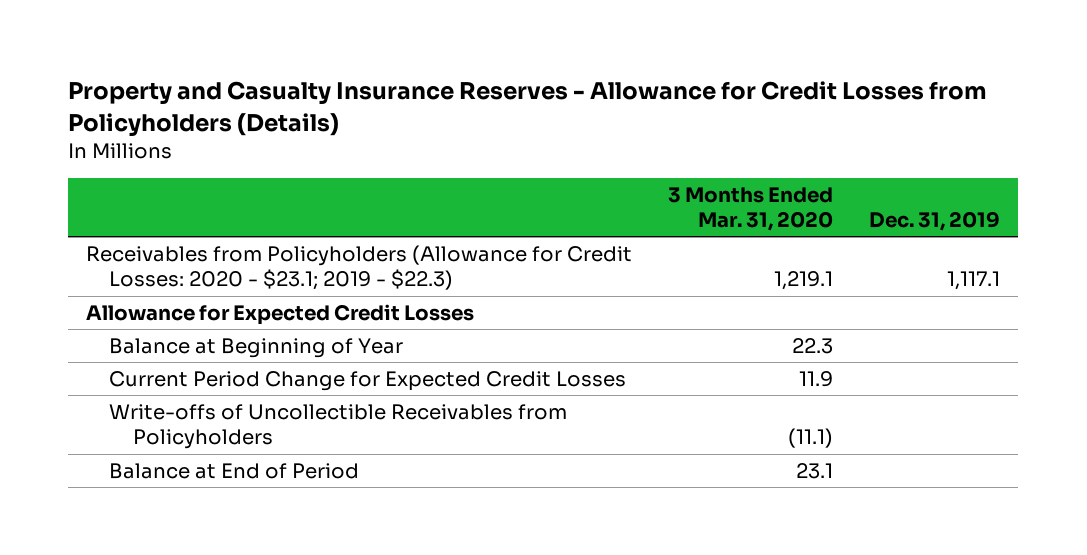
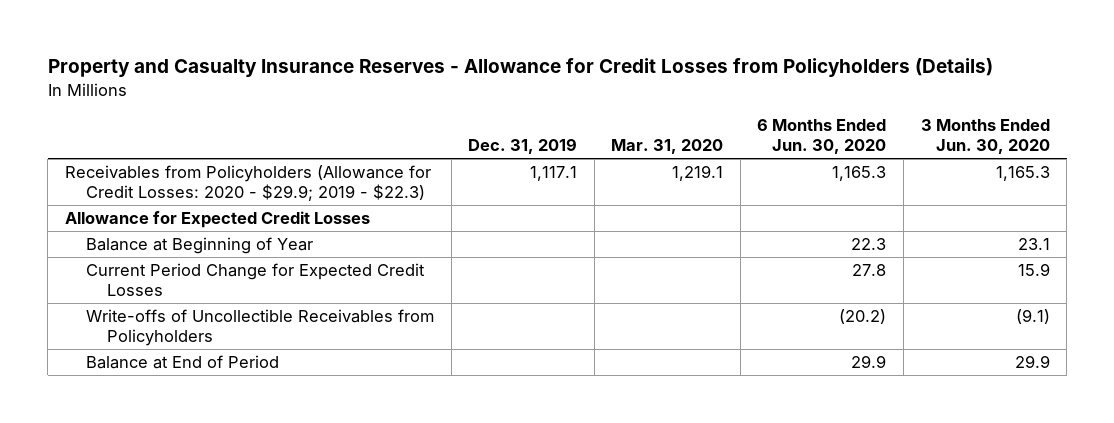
[668,186,834,232] 3 Months Ended Mar. 31, 2020 -> none
none -> [611,139,724,155] Mar. 31, 2020
none -> [757,119,887,155] 6 Months Ended Jun. 30, 2020
none -> [920,119,1050,155] 3 Months Ended Jun. 30, 2020
[86,244,633,291] Receivables from Policyholders (Allowance for Credit Losses: 2020 - $23.1; 2019 - $22.3) -> [64,165,431,202] Receivables from Policyholders (Allowance for Credit Losses: 2020 - $29.9; 2019 - $22.3)

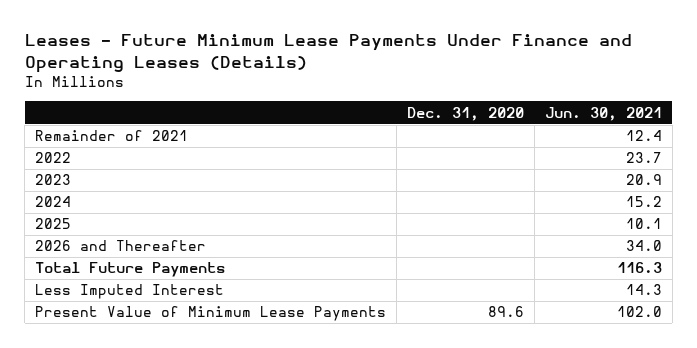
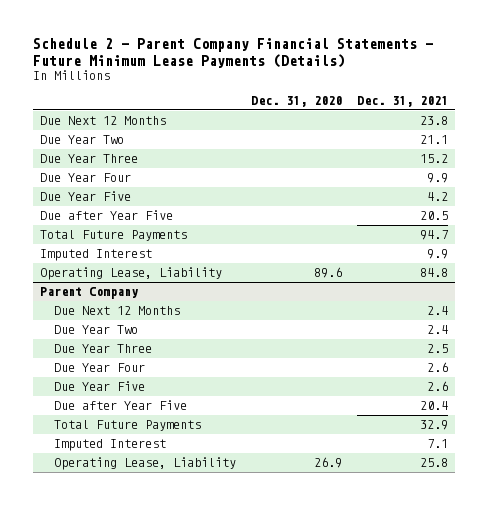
[24,34,632,74] Leases - Future Minimum Lease Payments Under Finance and Operating Leases (Details) -> [32,38,433,68] Schedule 2 - Parent Company Financial Statements - Future Minimum Lease Payments (Details)
[544,106,662,121] Jun. 30, 2021 -> none
none -> [356,96,448,108] Dec. 31, 2021
[35,130,189,142] Remainder of 2021 -> [40,116,167,126] Due Next 12 Months
[35,152,72,164] 2022 -> [40,135,125,145] Due Year Two
[35,174,72,186] 2023 -> [40,154,139,164] Due Year Three
[35,196,72,208] 2024 -> [40,173,132,183] Due Year Four
[35,218,72,230] 2025 -> [40,191,132,202] Due Year Five
[35,240,207,252] 2026 and Thereafter -> [40,210,174,221] Due after Year Five
[35,284,225,300] Less Imputed Interest -> [40,249,153,262] Imputed Interest
[35,306,387,322] Present Value of Minimum Lease Payments -> [40,267,223,281] Operating Lease, Liability
none -> [40,287,139,300] Parent Company
none -> [53,306,180,316] Due Next 12 Months
none -> [53,325,138,335] Due Year Two
none -> [53,344,152,354] Due Year Three
none -> [53,363,145,373] Due Year Four
none -> [53,381,145,392] Due Year Five
none -> [53,400,187,411] Due after Year Five
none -> [53,420,201,432] Total Future Payments
none -> [53,439,166,452] Imputed Interest
none -> [53,457,236,471] Operating Lease, Liability

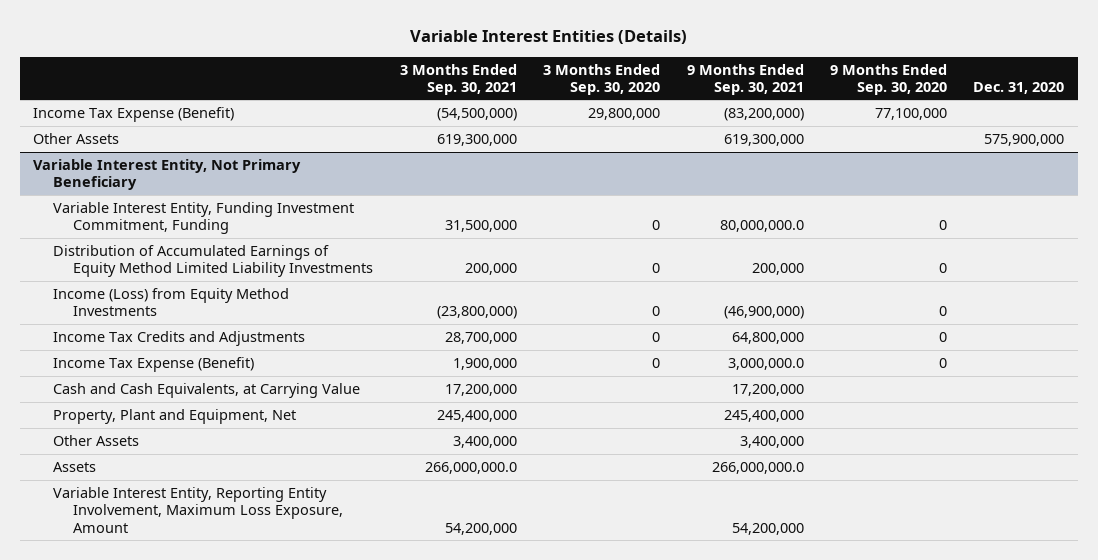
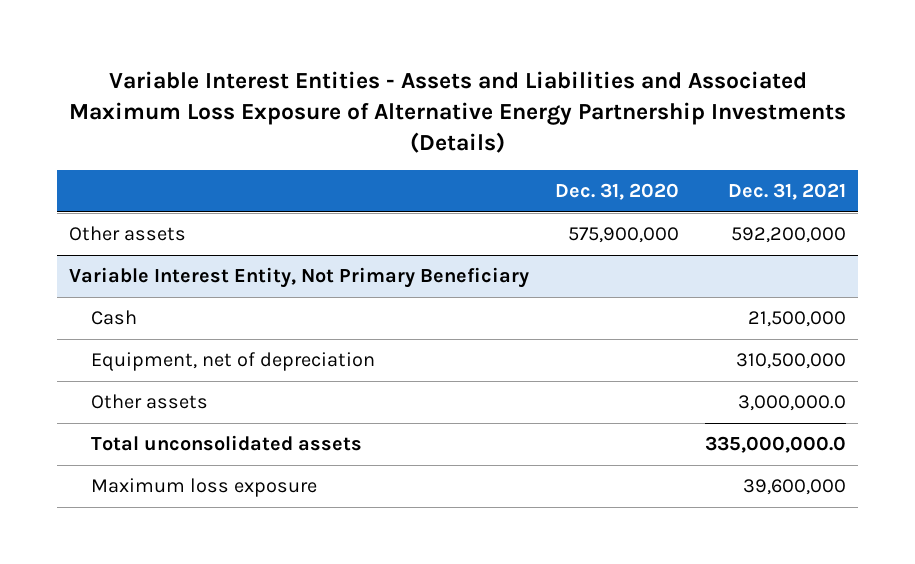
[409,30,687,45] Variable Interest Entities (Details) -> [68,70,846,154] Variable Interest Entities - Assets and Liabilities and Associated Maximum Loss Exposure of Alternative Energy Partnership Investments (Details)
[399,63,517,95] 3 Months Ended Sep. 30, 2021 -> none
[543,63,661,95] 3 Months Ended Sep. 30, 2020 -> none
[686,63,804,95] 9 Months Ended Sep. 30, 2021 -> none
[830,63,948,95] 9 Months Ended Sep. 30, 2020 -> none
none -> [727,183,846,201] Dec. 31, 2021
[33,106,235,122] Income Tax Expense (Benefit) -> none
[33,132,120,144] Other Assets -> [69,226,187,242] Other assets
[53,201,355,235] Variable Interest Entity, Funding Investment Commitment, Funding -> none
[53,244,374,278] Distribution of Accumulated Earnings of Equity Method Limited Liability Investments -> none
[53,287,290,317] Income (Loss) from Equity Method Investments -> none
[53,330,306,346] Income Tax Credits and Adjustments -> none
[53,356,255,372] Income Tax Expense (Benefit) -> none
[53,382,361,398] Cash and Cash Equivalents, at Carrying Value -> [90,310,137,326] Cash
[53,408,297,424] Property, Plant and Equipment, Net -> [90,352,375,372] Equipment, net of depreciation
[53,434,140,446] Other Assets -> [90,394,208,410] Other assets
[53,461,97,472] Assets -> [90,435,362,452] Total unconsolidated assets
[53,486,344,533] Variable Interest Entity, Reporting Entity Involvement, Maximum Loss Exposure, Amount -> [90,478,317,498] Maximum loss exposure

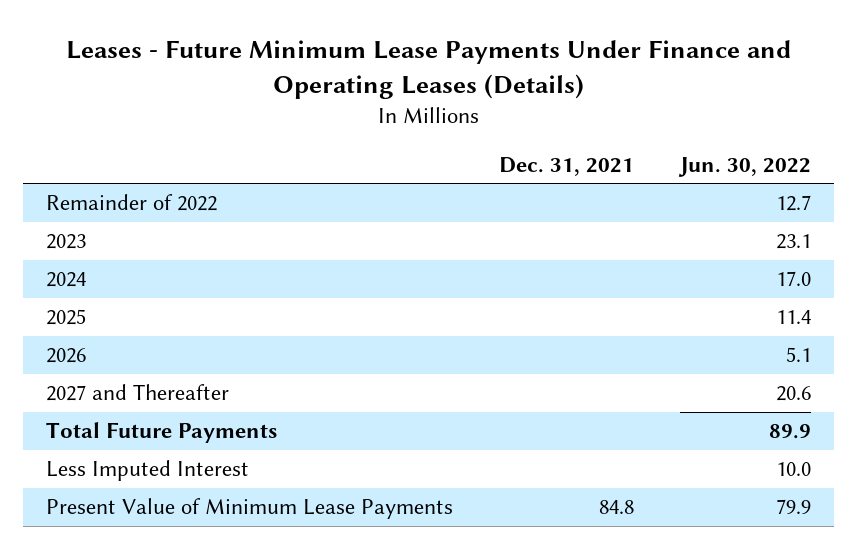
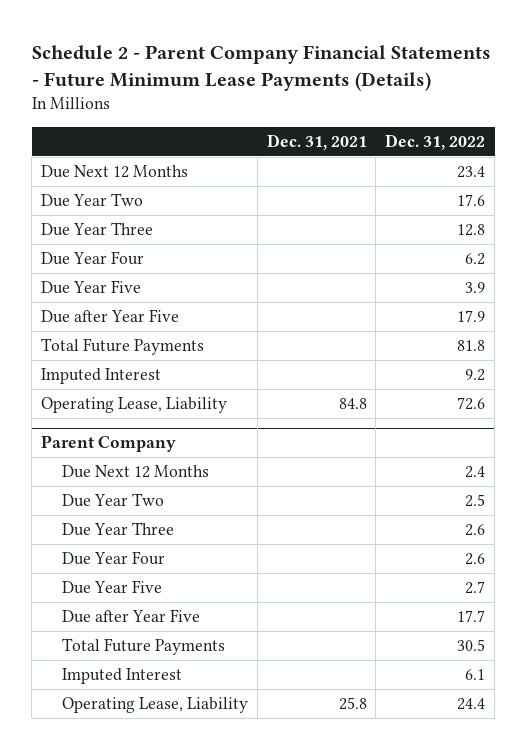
[65,39,791,99] Leases - Future Minimum Lease Payments Under Finance and Operating Leases (Details) -> [31,44,491,91] Schedule 2 - Parent Company Financial Statements - Future Minimum Lease Payments (Details)
[678,156,812,177] Jun. 30, 2022 -> none
none -> [385,133,486,150] Dec. 31, 2022
[46,194,218,212] Remainder of 2022 -> [41,165,189,179] Due Next 12 Months
[46,234,87,250] 2023 -> [41,193,144,208] Due Year Two
[46,272,87,288] 2024 -> [41,222,154,237] Due Year Three
[46,309,87,326] 2025 -> [41,251,145,266] Due Year Four
[46,348,87,364] 2026 -> [41,280,142,295] Due Year Five
[46,384,230,402] 2027 and Thereafter -> [41,309,180,324] Due after Year Five
[46,460,250,482] Less Imputed Interest -> [41,368,162,385] Imputed Interest
[46,498,454,520] Present Value of Minimum Lease Payments -> [41,397,228,414] Operating Lease, Liability
none -> [41,435,177,453] Parent Company
none -> [61,465,209,479] Due Next 12 Months
none -> [61,493,164,508] Due Year Two
none -> [61,522,174,537] Due Year Three
none -> [61,551,165,566] Due Year Four
none -> [61,580,162,595] Due Year Five
none -> [61,609,200,624] Due after Year Five
none -> [61,638,225,656] Total Future Payments
none -> [61,668,182,685] Imputed Interest
none -> [61,697,248,714] Operating Lease, Liability

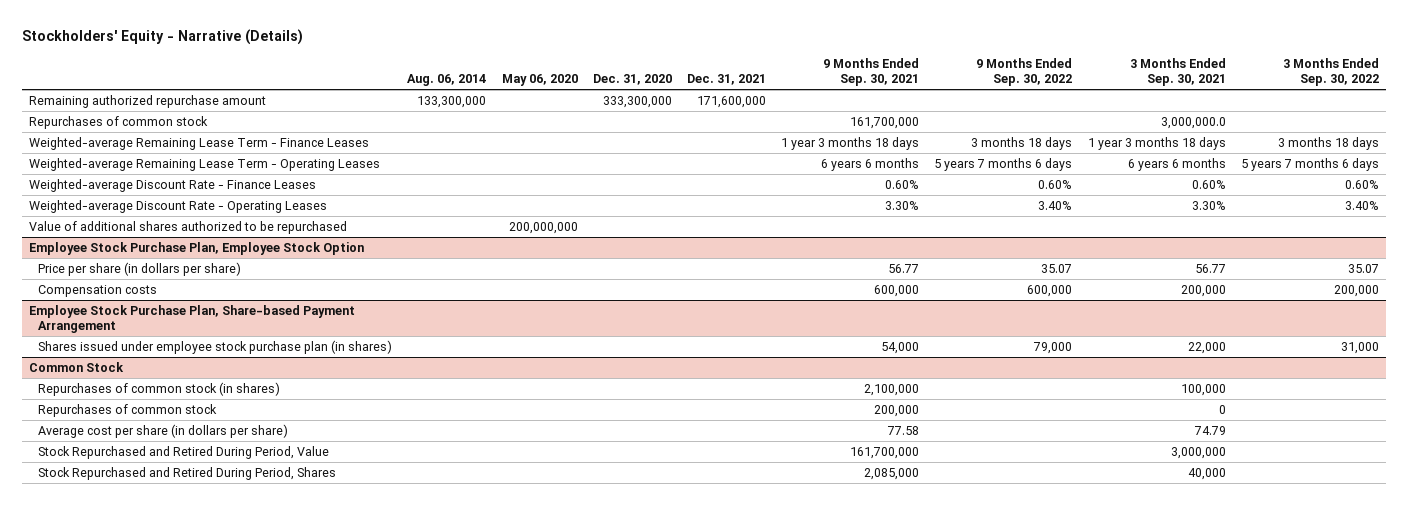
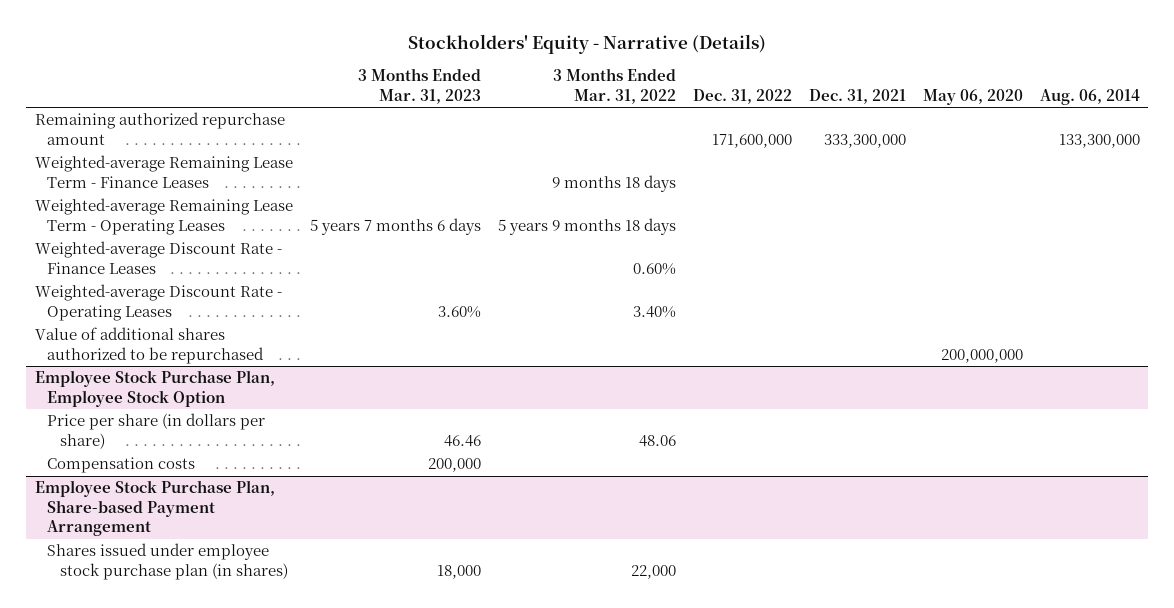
[592,73,672,85] Dec. 31, 2020 -> none
[823,58,920,86] 9 Months Ended Sep. 30, 2021 -> none
[976,58,1073,86] 9 Months Ended Sep. 30, 2022 -> none
[1129,58,1226,86] 3 Months Ended Sep. 30, 2021 -> none
[1282,58,1379,86] 3 Months Ended Sep. 30, 2022 -> none
none -> [357,68,481,104] 3 Months Ended Mar. 31, 2023
none -> [552,68,676,104] 3 Months Ended Mar. 31, 2022
none -> [692,88,792,104] Dec. 31, 2022
[29,116,209,130] Repurchases of common stock -> none
[696,96,766,109] 171,600,000 -> [823,133,906,148] 333,300,000
[29,362,125,373] Common Stock -> none
[38,382,281,397] Repurchases of common stock (in shares) -> none
[38,404,218,418] Repurchases of common stock -> none
[38,424,289,439] Average cost per share (in dollars per share) -> none
[38,446,330,460] Stock Repurchased and Retired During Period, Value -> none
[38,467,337,481] Stock Repurchased and Retired During Period, Shares -> none

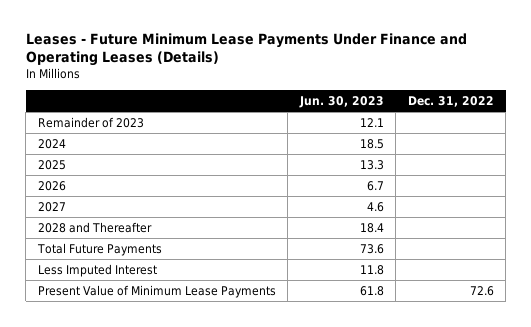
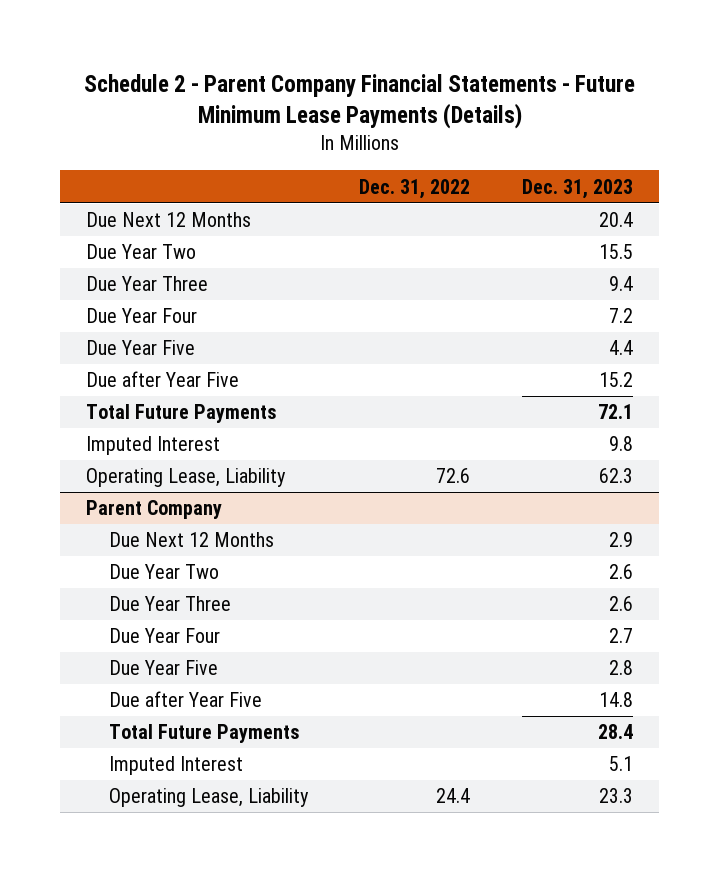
[25,33,467,67] Leases - Future Minimum Lease Payments Under Finance and Operating Leases (Details) -> [83,73,635,129] Schedule 2 - Parent Company Financial Statements - Future Minimum Lease Payments (Details)
[298,96,384,109] Jun. 30, 2023 -> none
none -> [522,178,634,199] Dec. 31, 2023
[37,116,144,128] Remainder of 2023 -> [86,212,252,228] Due Next 12 Months
[37,138,66,149] 2024 -> [86,244,197,260] Due Year Two
[37,159,66,170] 2025 -> [86,276,209,292] Due Year Three
[37,180,66,191] 2026 -> [86,308,198,324] Due Year Four
[37,201,66,212] 2027 -> [86,340,196,356] Due Year Five
[37,221,152,233] 2028 and Thereafter -> [86,371,240,388] Due after Year Five
[37,263,157,277] Less Imputed Interest -> [86,436,221,456] Imputed Interest
[37,284,276,298] Present Value of Minimum Lease Payments -> [86,468,287,488] Operating Lease, Liability
none -> [86,500,223,520] Parent Company
none -> [108,532,274,548] Due Next 12 Months
none -> [108,564,219,580] Due Year Two
none -> [108,596,231,612] Due Year Three
none -> [108,628,220,644] Due Year Four
none -> [108,660,218,676] Due Year Five
none -> [108,691,262,708] Due after Year Five
none -> [108,724,300,744] Total Future Payments
none -> [108,756,243,776] Imputed Interest
none -> [108,788,309,808] Operating Lease, Liability

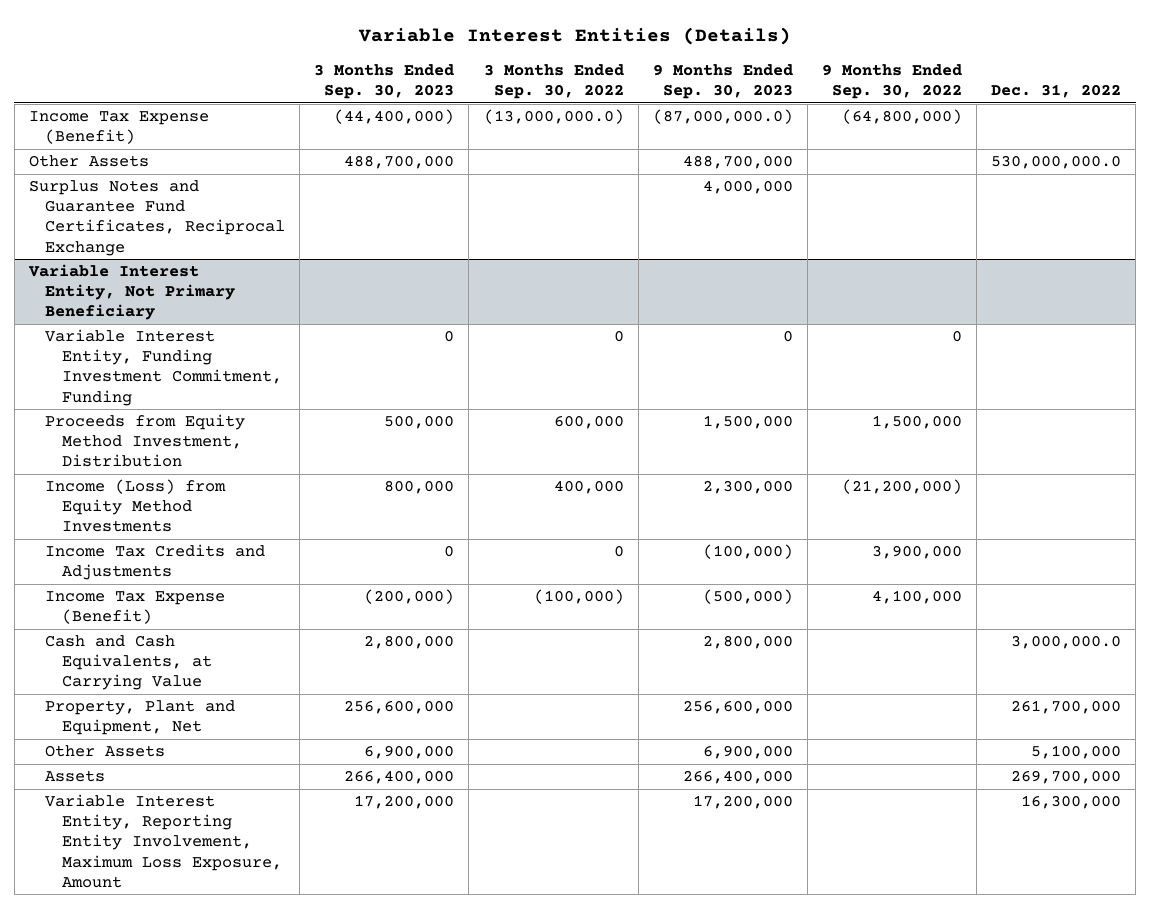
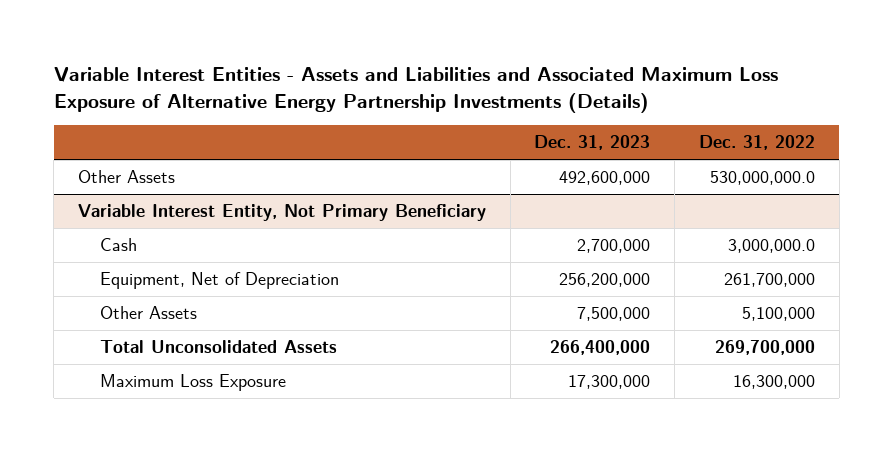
[357,26,791,45] Variable Interest Entities (Details) -> [53,66,778,113] Variable Interest Entities - Assets and Liabilities and Associated Maximum Loss Exposure of Alternative Energy Partnership Investments (Details)
[314,64,455,100] 3 Months Ended Sep. 30, 2023 -> none
[483,64,624,100] 3 Months Ended Sep. 30, 2022 -> none
[652,64,793,100] 9 Months Ended Sep. 30, 2023 -> none
[821,64,962,100] 9 Months Ended Sep. 30, 2022 -> none
none -> [534,135,651,151] Dec. 31, 2023
[28,111,209,145] Income Tax Expense (Benefit) -> none
[28,180,286,256] Surplus Notes and Guarantee Fund Certificates, Reciprocal Exchange -> none
[45,329,282,406] Variable Interest Entity, Funding Investment Commitment, Funding -> none
[45,414,246,468] Proceeds from Equity Method Investment, Distribution -> none
[45,479,227,533] Income (Loss) from Equity Method Investments -> none
[45,544,266,581] Income Tax Credits and Adjustments -> none
[45,591,226,625] Income Tax Expense (Benefit) -> none
[45,635,212,691] Cash and Cash Equivalents, at Carrying Value -> [99,238,137,252] Cash
[45,700,236,736] Property, Plant and Equipment, Net -> [99,272,339,290] Equipment, Net of Depreciation
[45,770,106,783] Assets -> [99,340,337,354] Total Unconsolidated Assets
[45,794,282,888] Variable Interest Entity, Reporting Entity Involvement, Maximum Loss Exposure, Amount -> [99,374,286,392] Maximum Loss Exposure

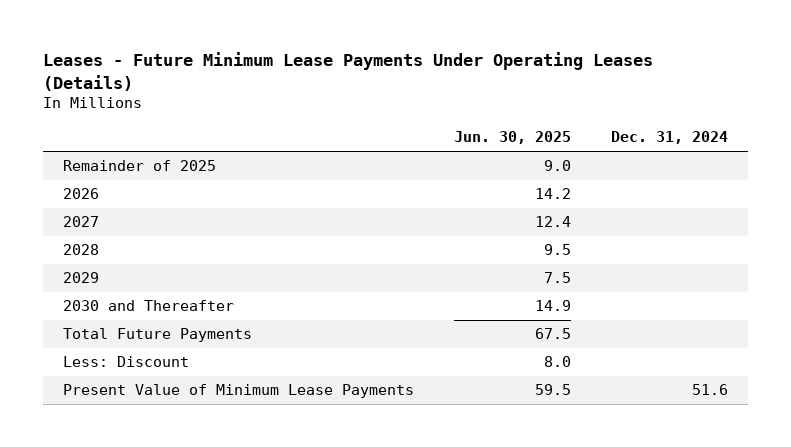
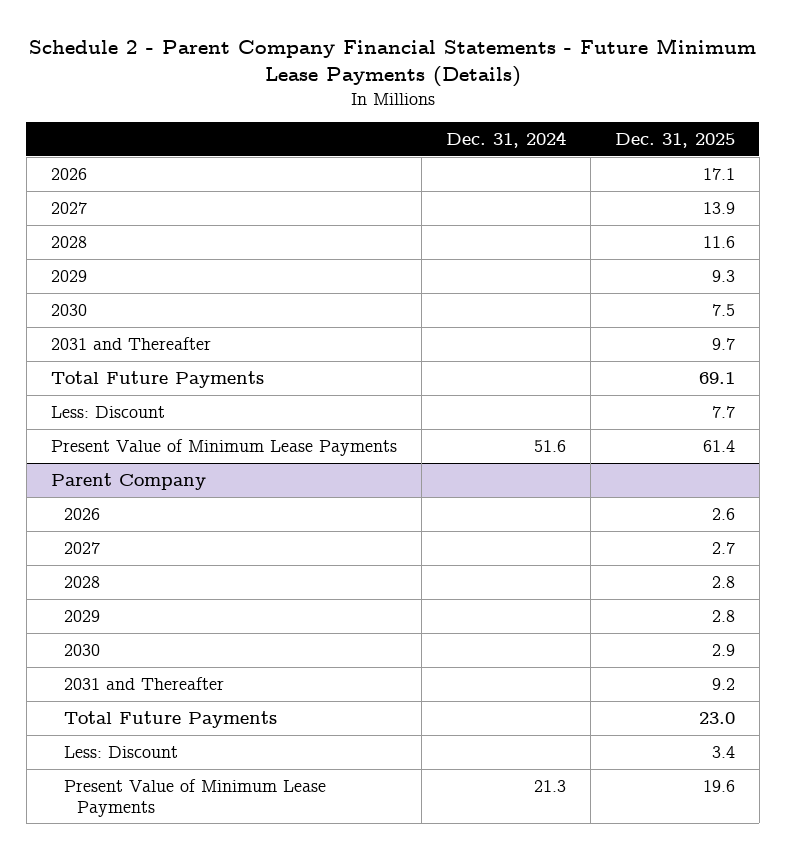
[43,51,654,91] Leases - Future Minimum Lease Payments Under Operating Leases (Details) -> [28,37,756,87] Schedule 2 - Parent Company Financial Statements - Future Minimum Lease Payments (Details)
[453,131,571,145] Jun. 30, 2025 -> none
none -> [614,133,735,149] Dec. 31, 2025
[62,160,216,172] Remainder of 2025 -> none
none -> [50,303,87,316] 2030
[62,300,234,312] 2030 and Thereafter -> [50,336,211,350] 2031 and Thereafter
none -> [50,472,206,490] Parent Company
none -> [63,507,100,520] 2026
none -> [63,541,100,554] 2027
none -> [63,575,100,588] 2028
none -> [63,609,100,622] 2029
none -> [63,643,100,656] 2030
none -> [63,676,224,690] 2031 and Thereafter
none -> [63,710,277,728] Total Future Payments
none -> [63,745,178,758] Less: Discount
none -> [63,778,326,817] Present Value of Minimum Lease Payments

